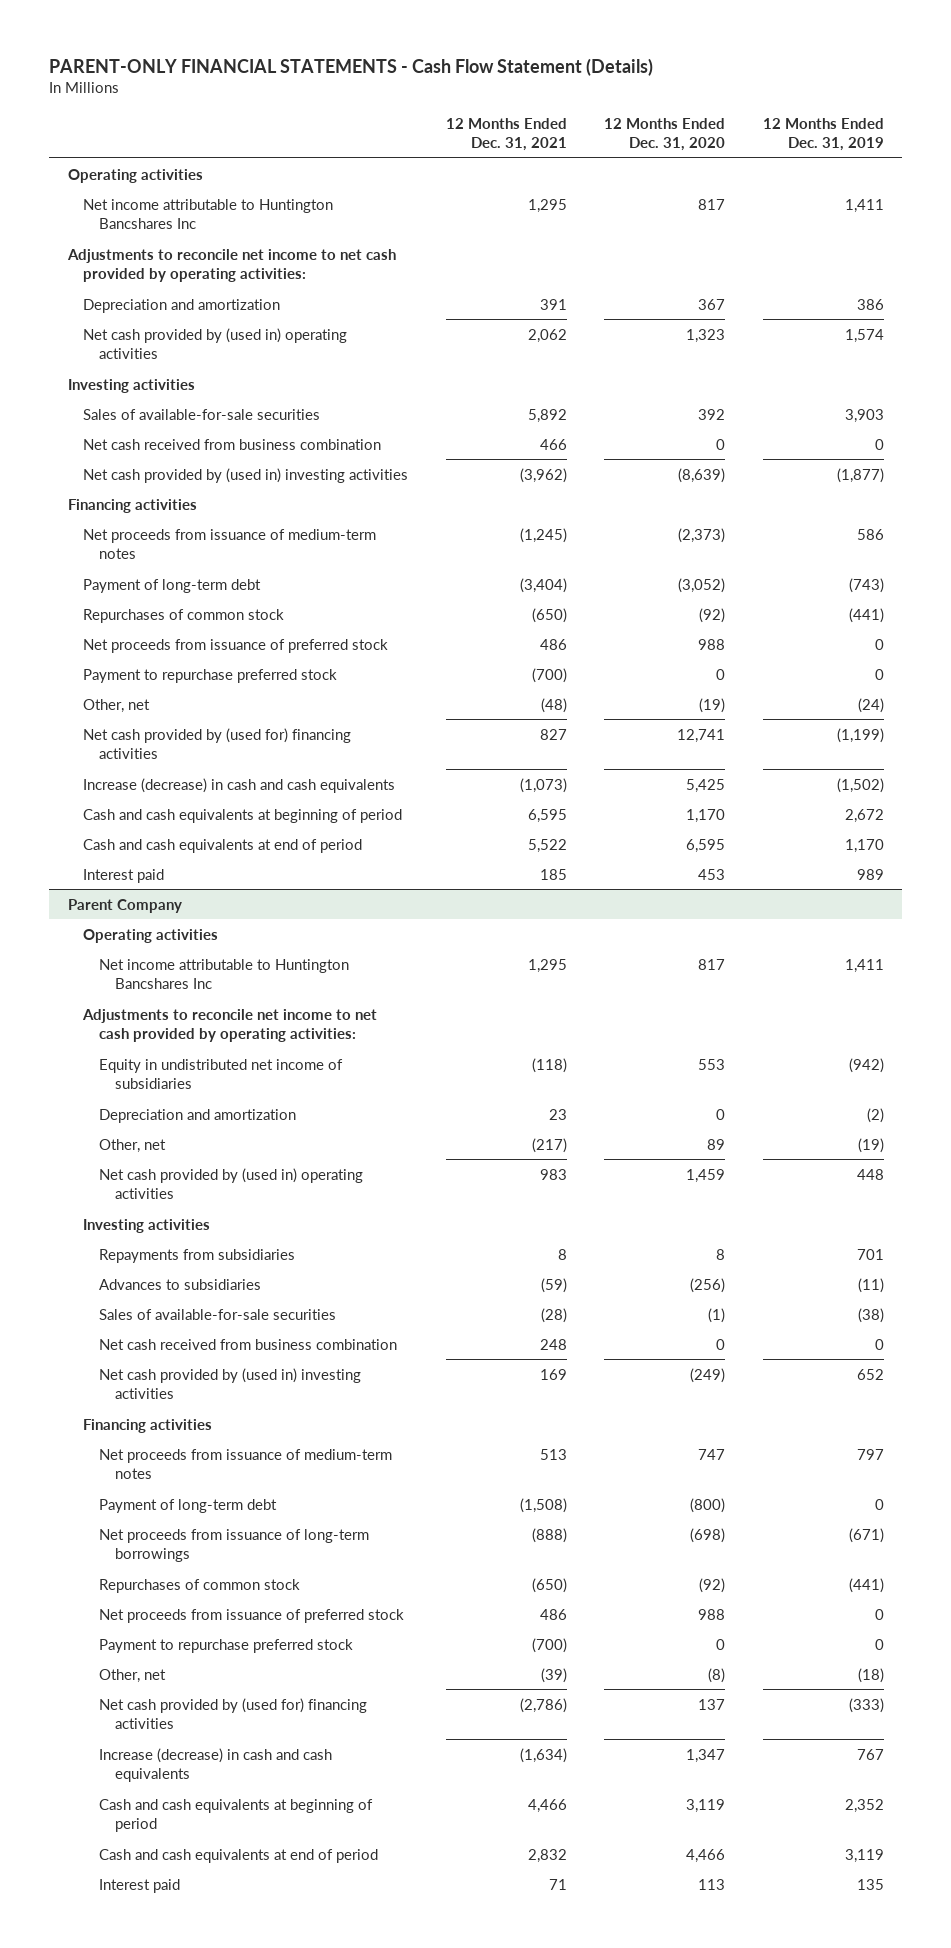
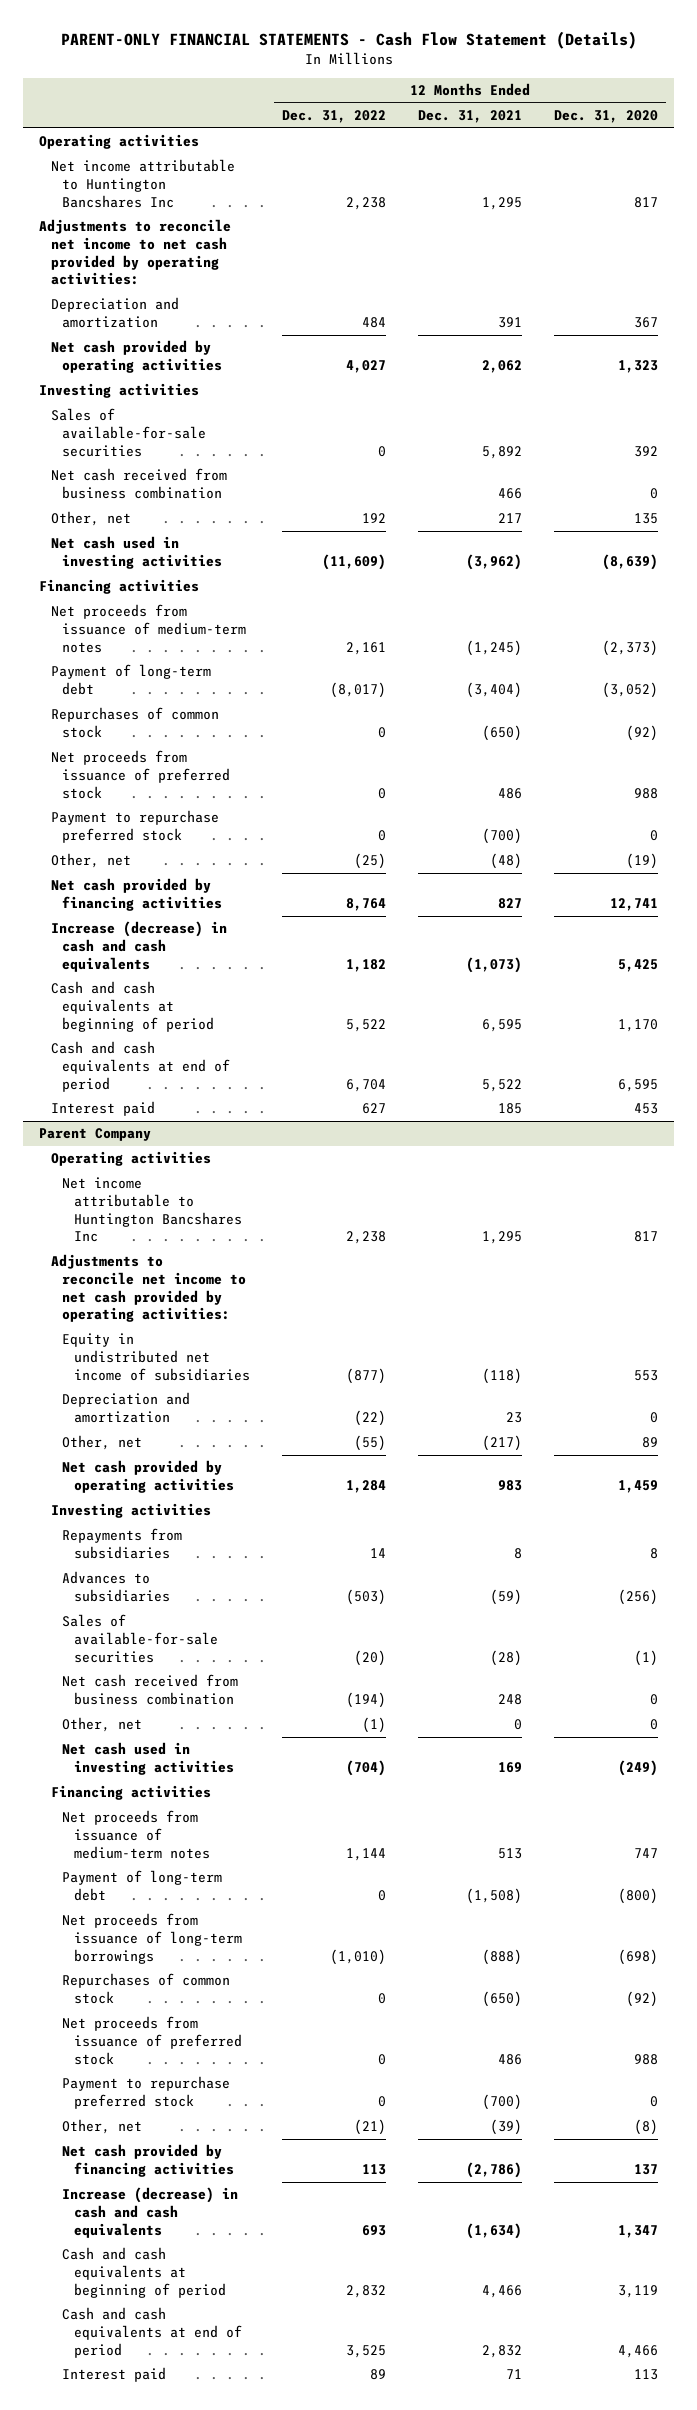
[762,117,884,152] 12 Months Ended Dec. 31, 2019 -> none
none -> [281,109,386,123] Dec. 31, 2022
[83,327,348,359] Net cash provided by (used in) operating activities -> [50,340,223,373] Net cash provided by operating activities
none -> [50,511,131,527] Other, net
[83,467,409,483] Net cash provided by (used in) investing activities -> [50,536,223,569] Net cash used in investing activities
[83,727,352,759] Net cash provided by (used for) financing activities -> [50,878,223,911] Net cash provided by financing activities
[99,1167,364,1199] Net cash provided by (used in) operating activities -> [62,1460,234,1493] Net cash provided by operating activities
none -> [62,1717,143,1733] Other, net
[99,1367,362,1399] Net cash provided by (used in) investing activities -> [62,1742,234,1775] Net cash used in investing activities
[99,1697,368,1729] Net cash provided by (used for) financing activities -> [62,2144,234,2177] Net cash provided by financing activities

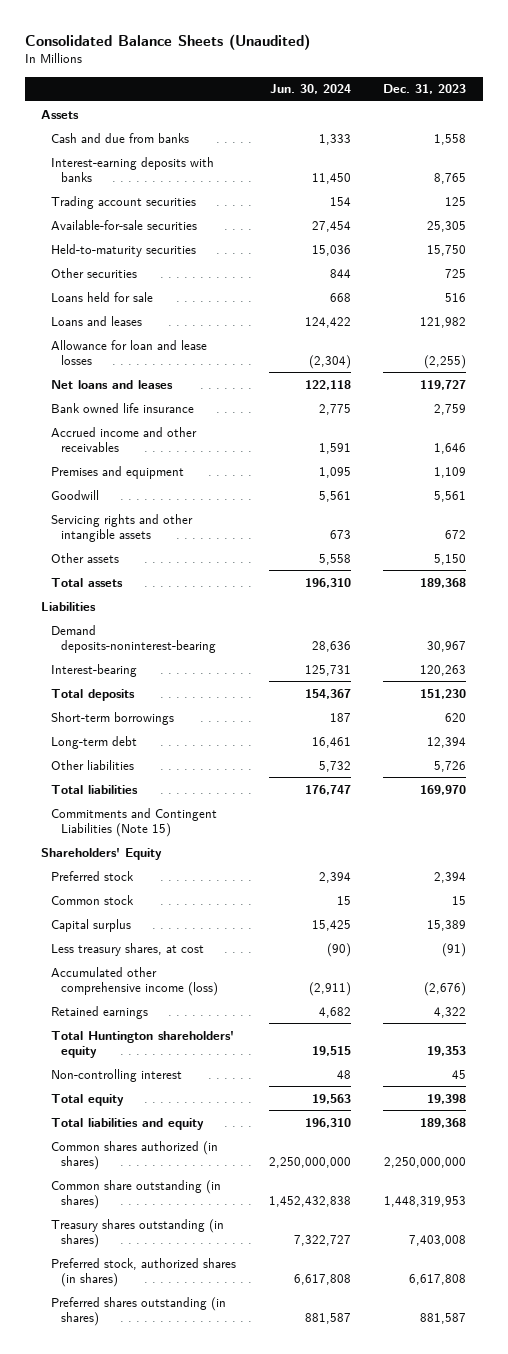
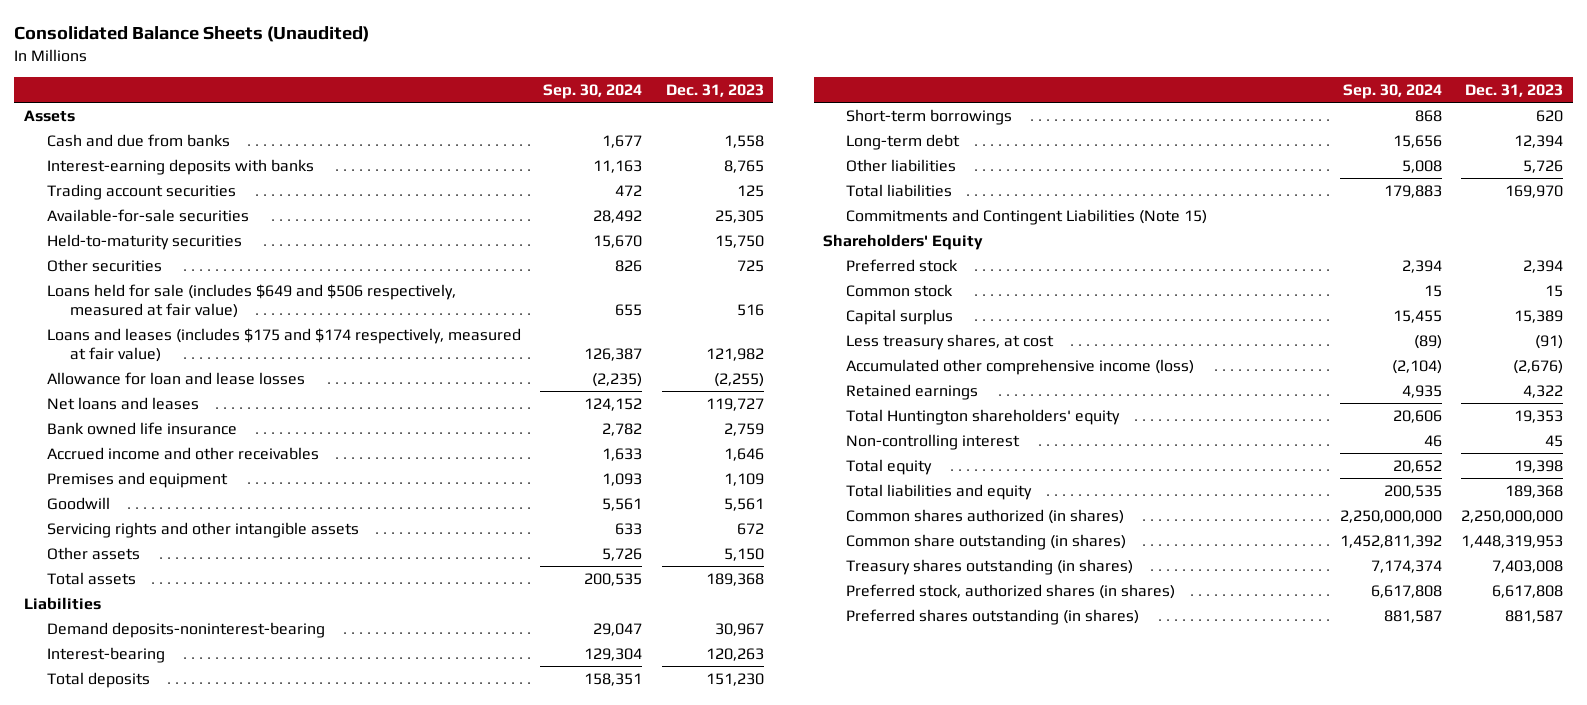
[269,84,351,95] Jun. 30, 2024 -> none
none -> [543,83,643,99] Sep. 30, 2024
[51,291,154,302] Loans held for sale -> [47,283,457,319] Loans held for sale (includes $649 and $506 respectively, measured at fair value)
[51,315,143,326] Loans and leases -> [47,327,522,363] Loans and leases (includes $175 and $174 respectively, measured at fair value)

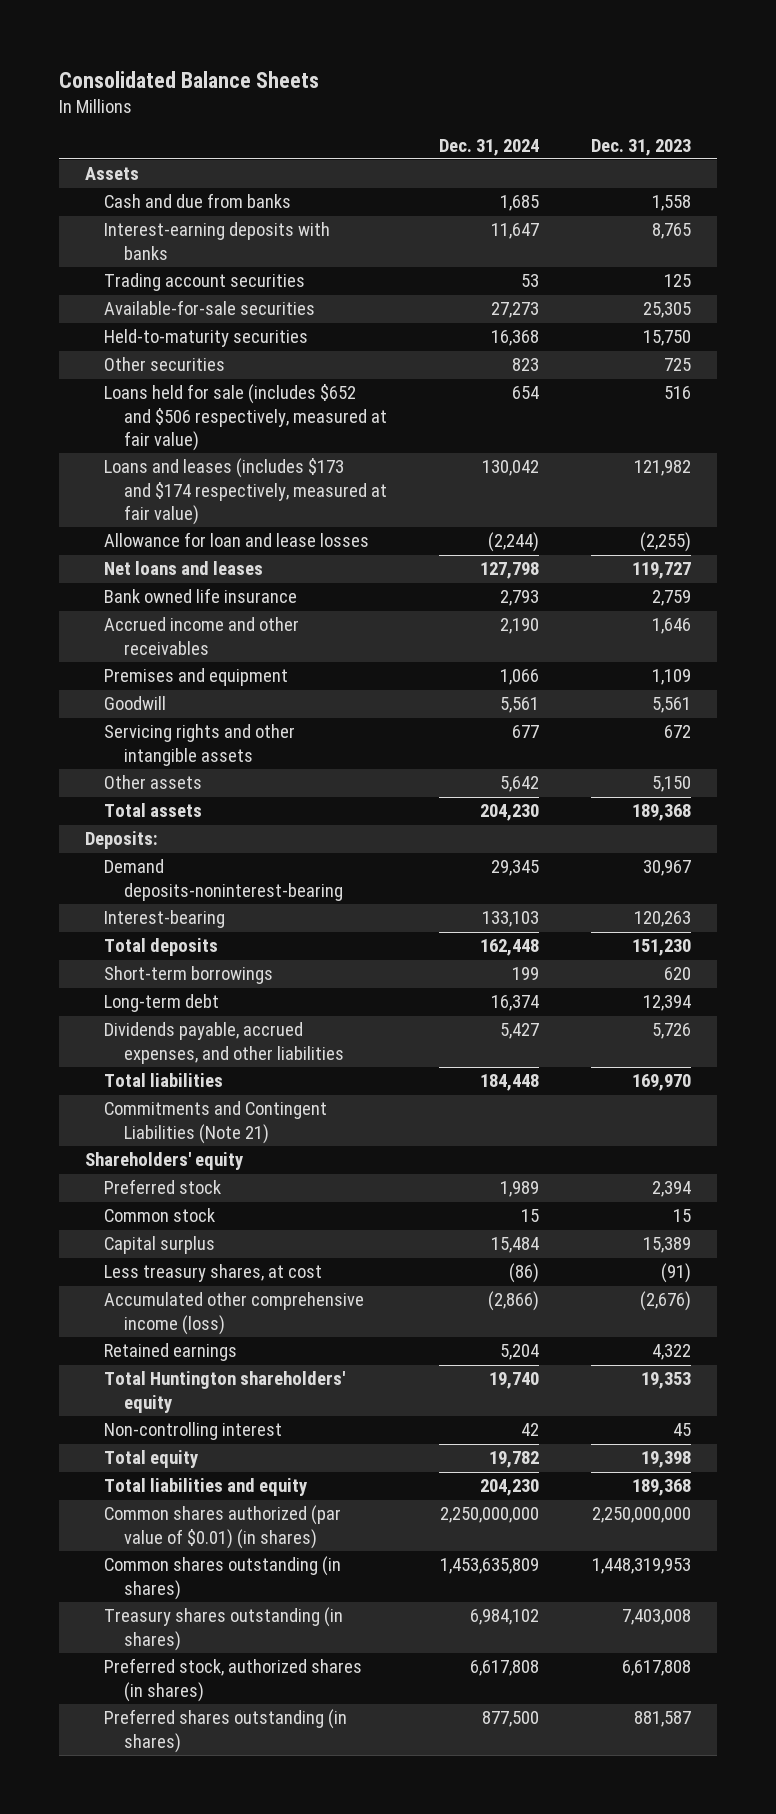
[14,26,370,43] Consolidated Balance Sheets (Unaudited) -> [58,70,319,88] Consolidated Balance Sheets
[543,83,643,99] Sep. 30, 2024 -> none
none -> [439,138,540,156] Dec. 31, 2024
[47,283,457,319] Loans held for sale (includes $649 and $506 respectively, measured at fair value) -> [104,384,387,451] Loans held for sale (includes $652 and $506 respectively, measured at fair value)
[47,327,522,363] Loans and leases (includes $175 and $174 respectively, measured at fair value) -> [104,458,387,525] Loans and leases (includes $173 and $174 respectively, measured at fair value)
[23,596,101,610] Liabilities -> none
none -> [84,831,158,850] Deposits:
[846,158,957,172] Other liabilities -> [104,1022,344,1064] Dividends payable, accrued expenses, and other liabilities
[846,208,1208,225] Commitments and Contingent Liabilities (Note 15) -> [104,1101,328,1144] Commitments and Contingent Liabilities (Note 21)
[823,233,984,250] Shareholders' Equity -> [84,1152,243,1171] Shareholders' equity
[846,508,1125,524] Common shares authorized (in shares) -> [104,1505,342,1549] Common shares authorized (par value of $0.01) (in shares)
[846,533,1127,550] Common share outstanding (in shares) -> [104,1556,342,1600] Common shares outstanding (in shares)

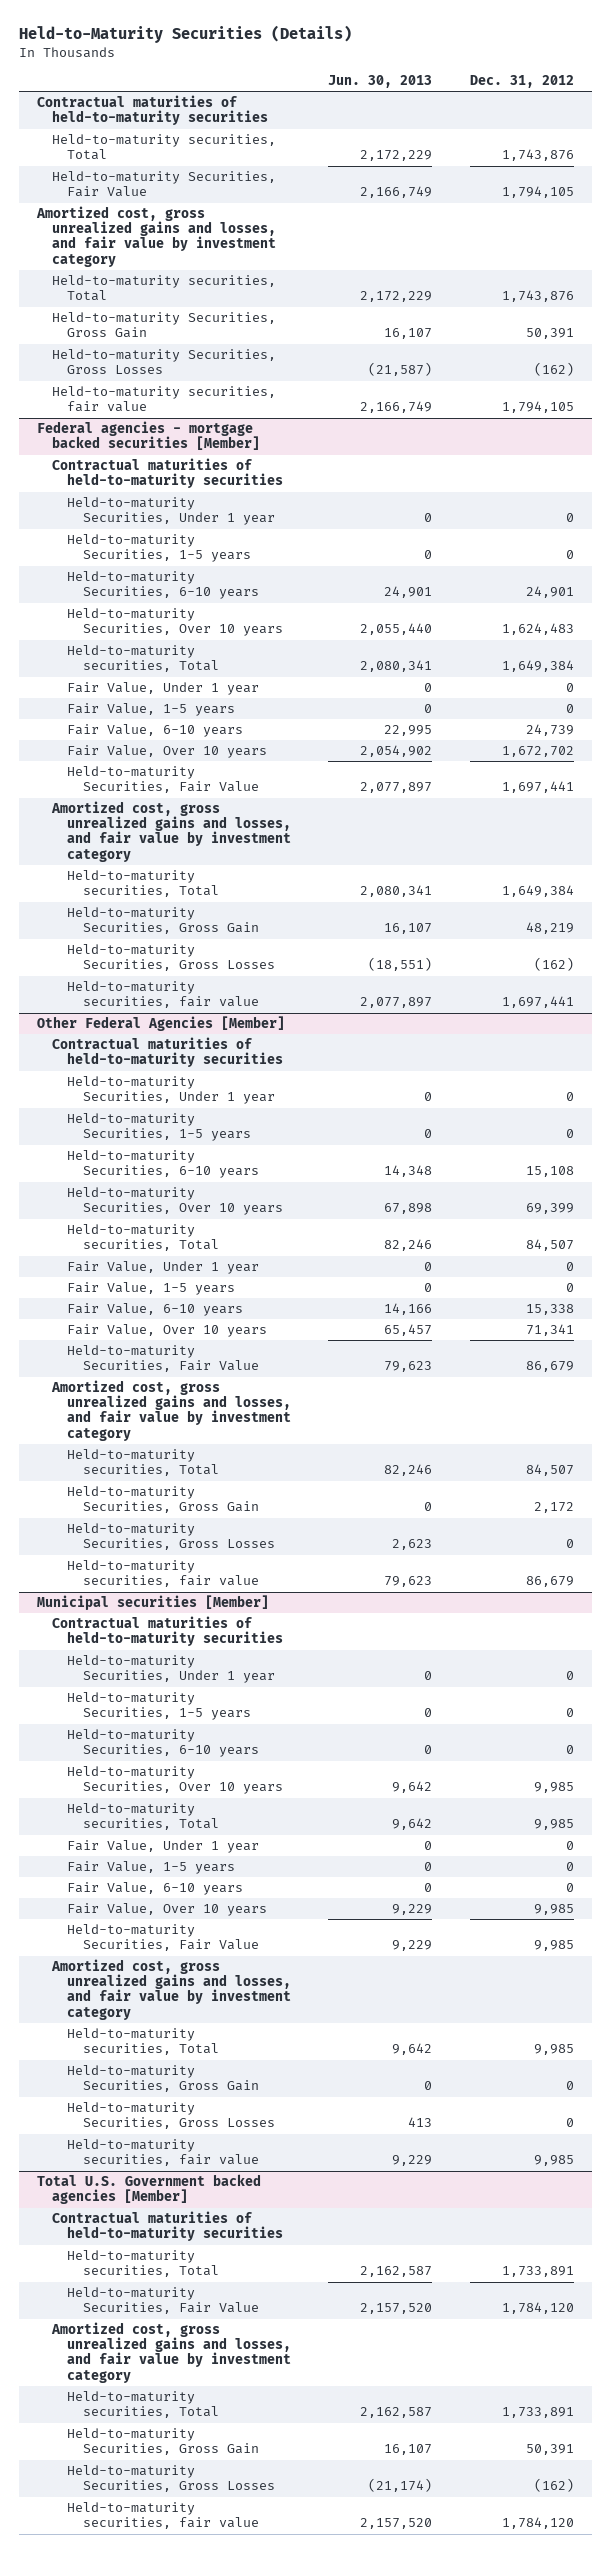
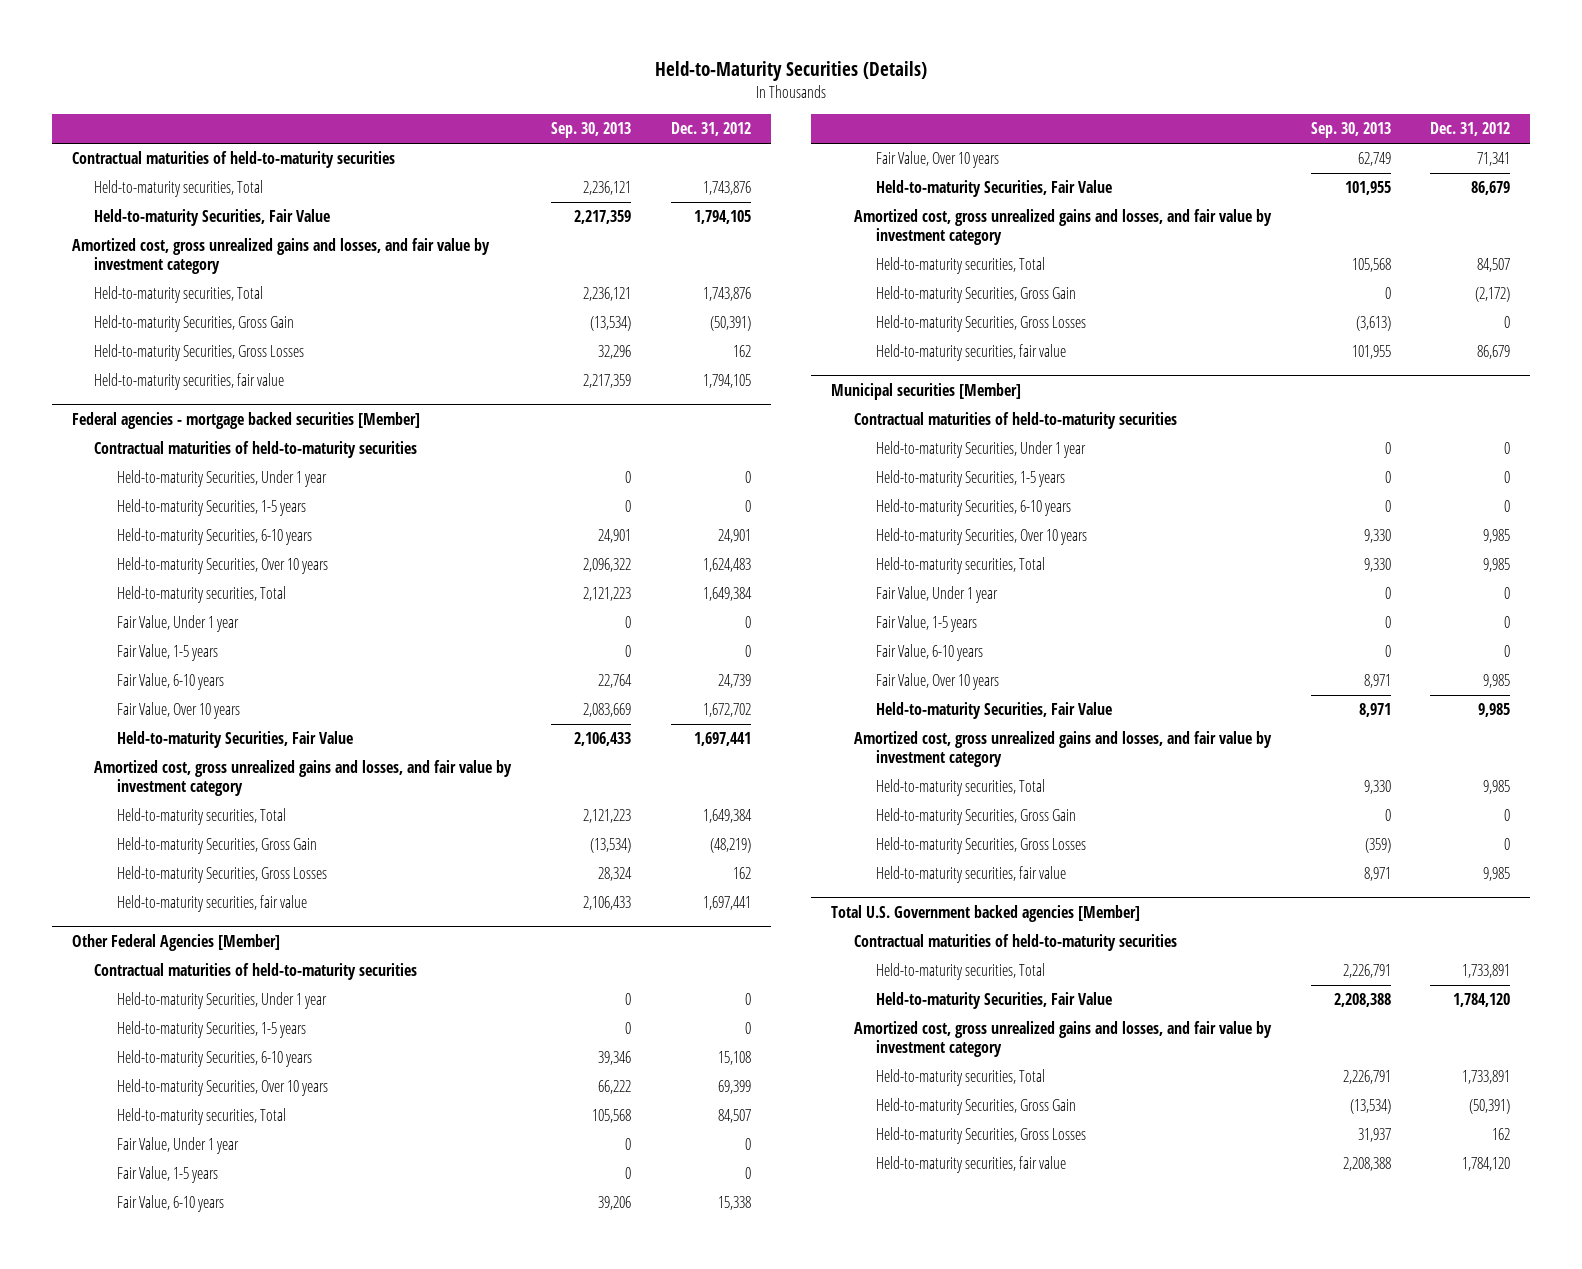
[328,75,433,89] Jun. 30, 2013 -> none
none -> [551,122,632,139] Sep. 30, 2013
[525,328,574,340] 50,391 -> [710,316,752,332] (50,391)
[533,362,574,377] (162) -> [733,345,752,358] 162
[525,922,574,935] 48,219 -> [710,838,752,854] (48,219)
[533,957,574,972] (162) -> [733,867,752,880] 162
[533,1502,574,1514] 2,172 -> [1475,287,1511,303] (2,172)
[525,2444,574,2456] 50,391 -> [1469,1099,1511,1115] (50,391)
[533,2478,574,2493] (162) -> [1492,1128,1511,1141] 162

